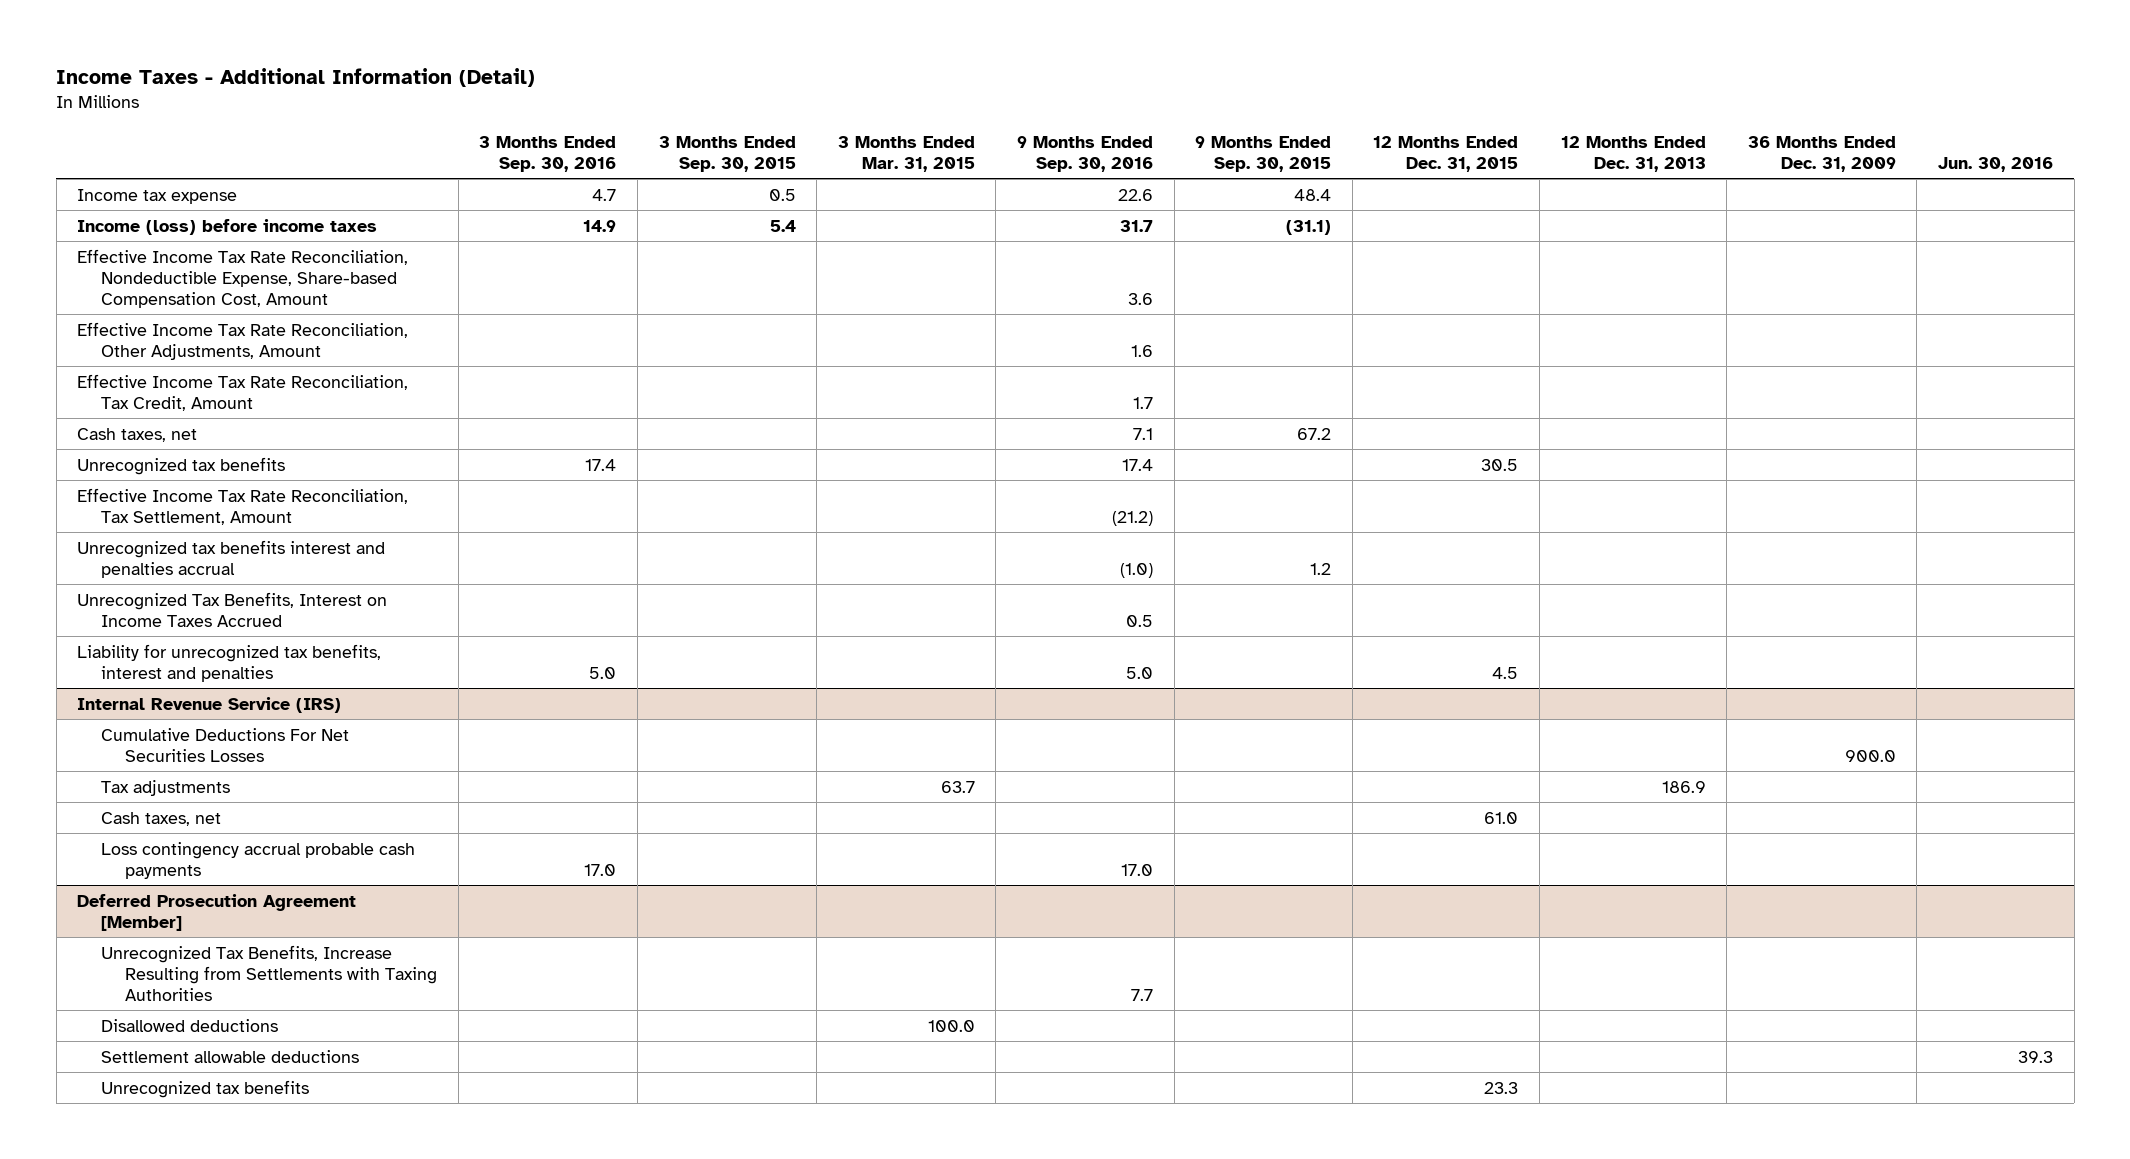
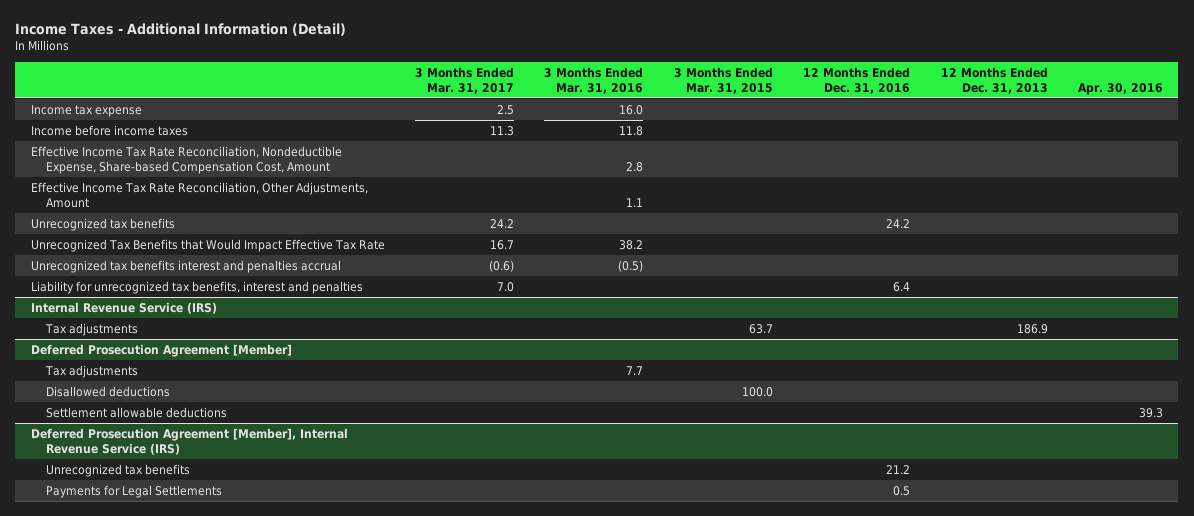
[479,135,617,173] 3 Months Ended Sep. 30, 2016 -> none
[658,135,796,173] 3 Months Ended Sep. 30, 2015 -> none
[1016,135,1153,173] 9 Months Ended Sep. 30, 2016 -> none
[1195,135,1332,173] 9 Months Ended Sep. 30, 2015 -> none
[1373,135,1519,173] 12 Months Ended Dec. 31, 2015 -> none
[1747,135,1896,173] 36 Months Ended Dec. 31, 2009 -> none
[1937,157,2053,173] Jun. 30, 2016 -> none
none -> [415,66,515,94] 3 Months Ended Mar. 31, 2017
none -> [544,66,644,94] 3 Months Ended Mar. 31, 2016
none -> [803,66,911,94] 12 Months Ended Dec. 31, 2016
none -> [1078,82,1164,95] Apr. 30, 2016
[77,218,378,235] Income (loss) before income taxes -> [30,124,188,136] Income before income taxes
[77,373,409,411] Effective Income Tax Rate Reconciliation, Tax Credit, Amount -> none
[77,427,198,442] Cash taxes, net -> none
[77,487,409,525] Effective Income Tax Rate Reconciliation, Tax Settlement, Amount -> none
none -> [30,238,385,252] Unrecognized Tax Benefits that Would Impact Effective Tax Rate
[77,591,388,627] Unrecognized Tax Benefits, Interest on Income Taxes Accrued -> none
[101,727,350,762] Cumulative Deductions For Net Securities Losses -> none
[101,811,222,826] Cash taxes, net -> none
[101,841,416,879] Loss contingency accrual probable cash payments -> none
[101,944,438,1001] Unrecognized Tax Benefits, Increase Resulting from Settlements with Taxing Authorities -> none
none -> [45,364,139,378] Tax adjustments
[101,1079,310,1098] Unrecognized tax benefits -> none
none -> [30,427,348,455] Deferred Prosecution Agreement [Member], Internal Revenue Service (IRS)
none -> [46,463,191,477] Unrecognized tax benefits
none -> [46,484,223,498] Payments for Legal Settlements

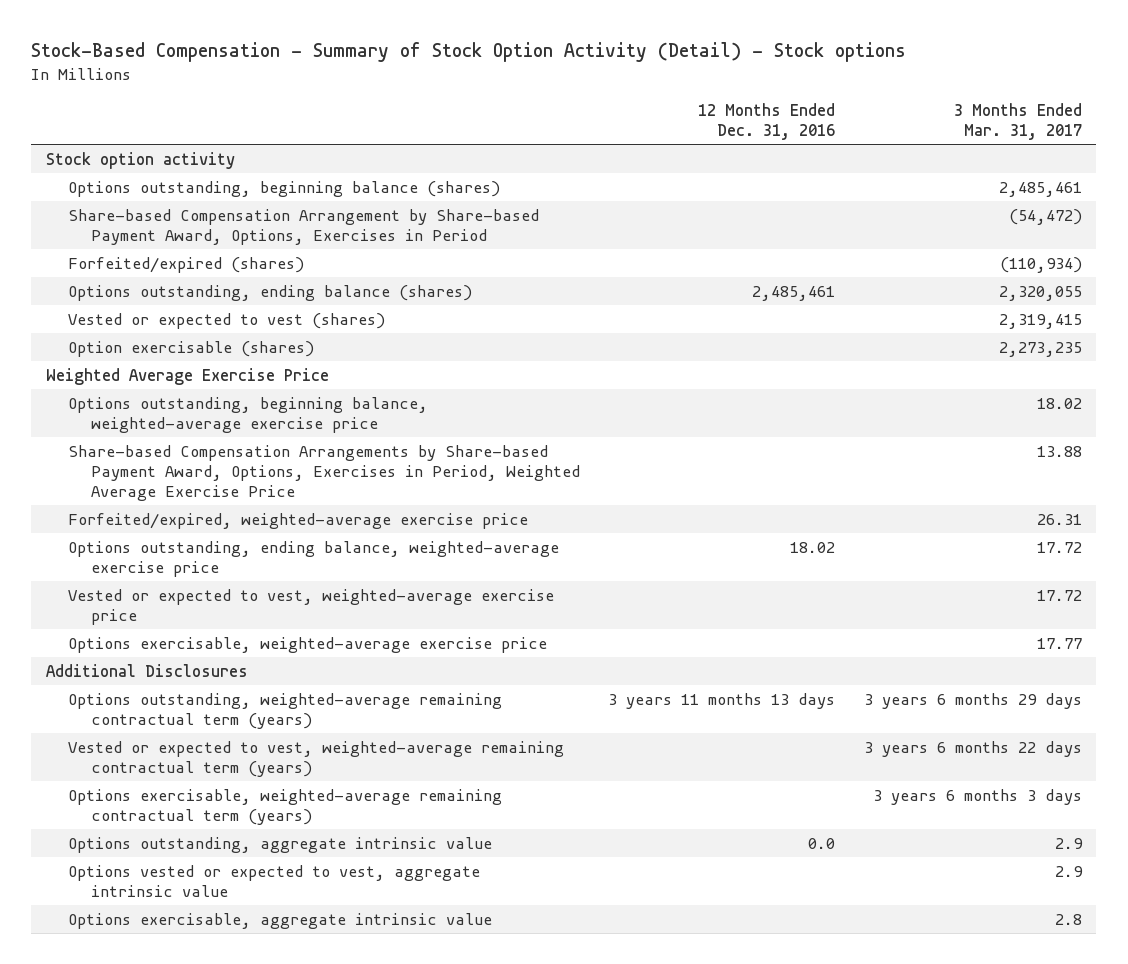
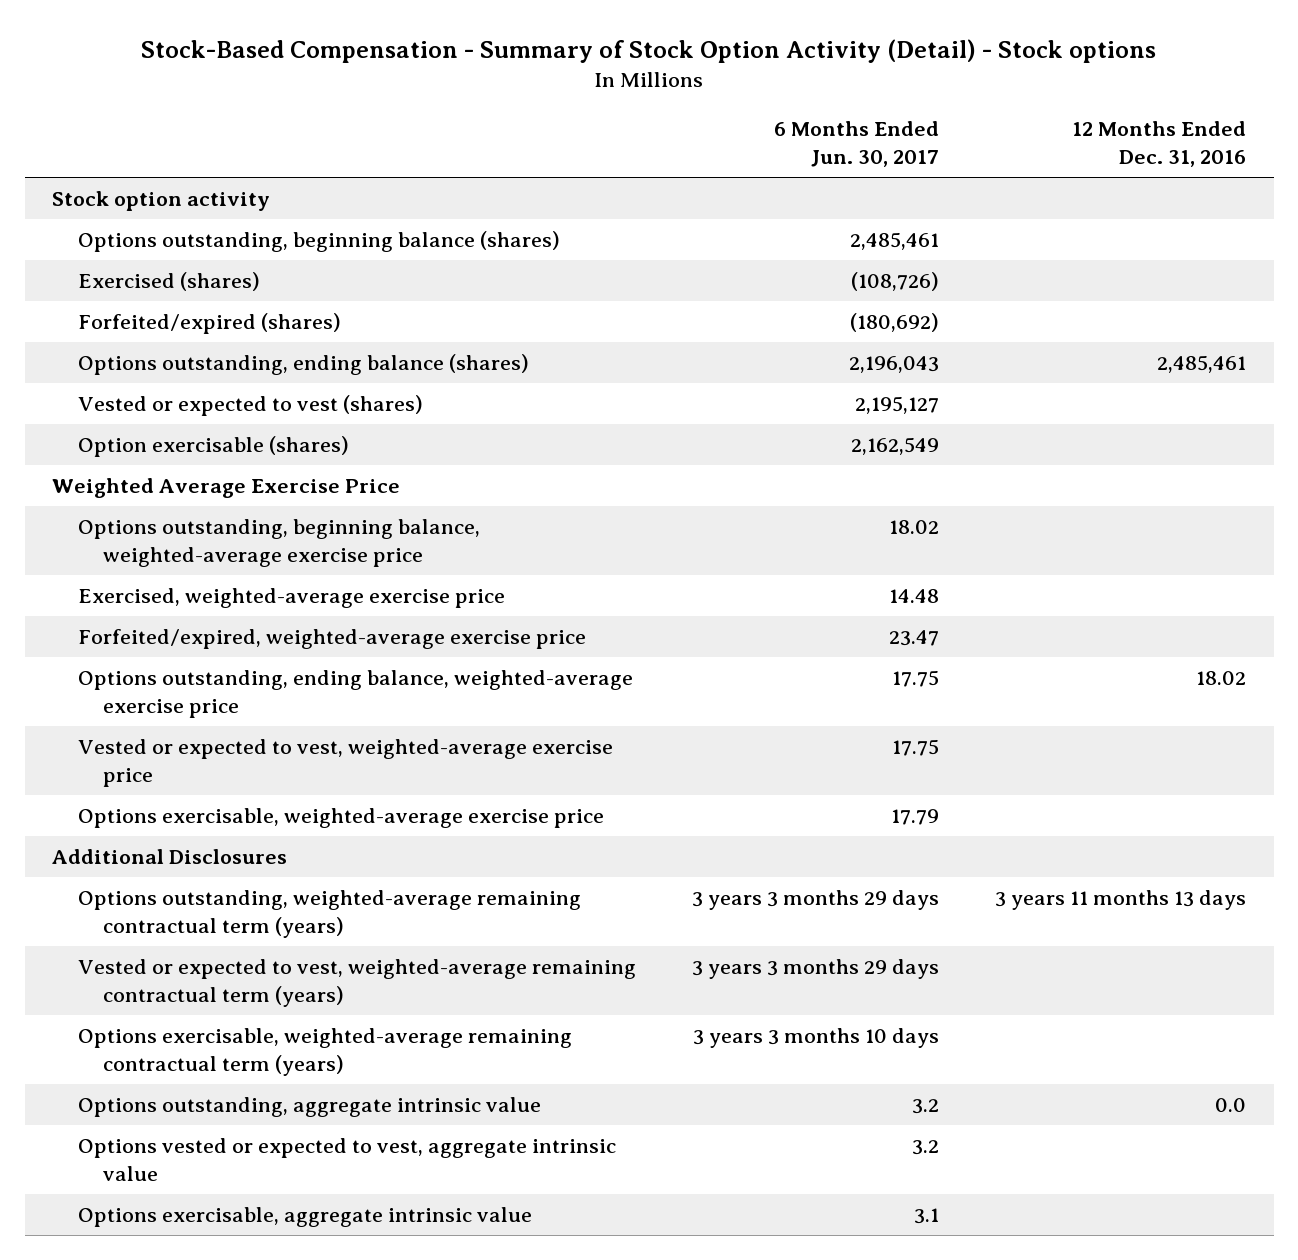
[954,102,1083,140] 3 Months Ended Mar. 31, 2017 -> none
none -> [773,121,939,167] 6 Months Ended Jun. 30, 2017
[68,208,540,245] Share-based Compensation Arrangement by Share-based Payment Award, Options, Exercises in Period -> [77,272,260,292] Exercised (shares)
[68,444,580,501] Share-based Compensation Arrangements by Share-based Payment Award, Options, Exercises in Period, Weighted Average Exercise Price -> [77,588,505,609] Exercised, weighted-average exercise price

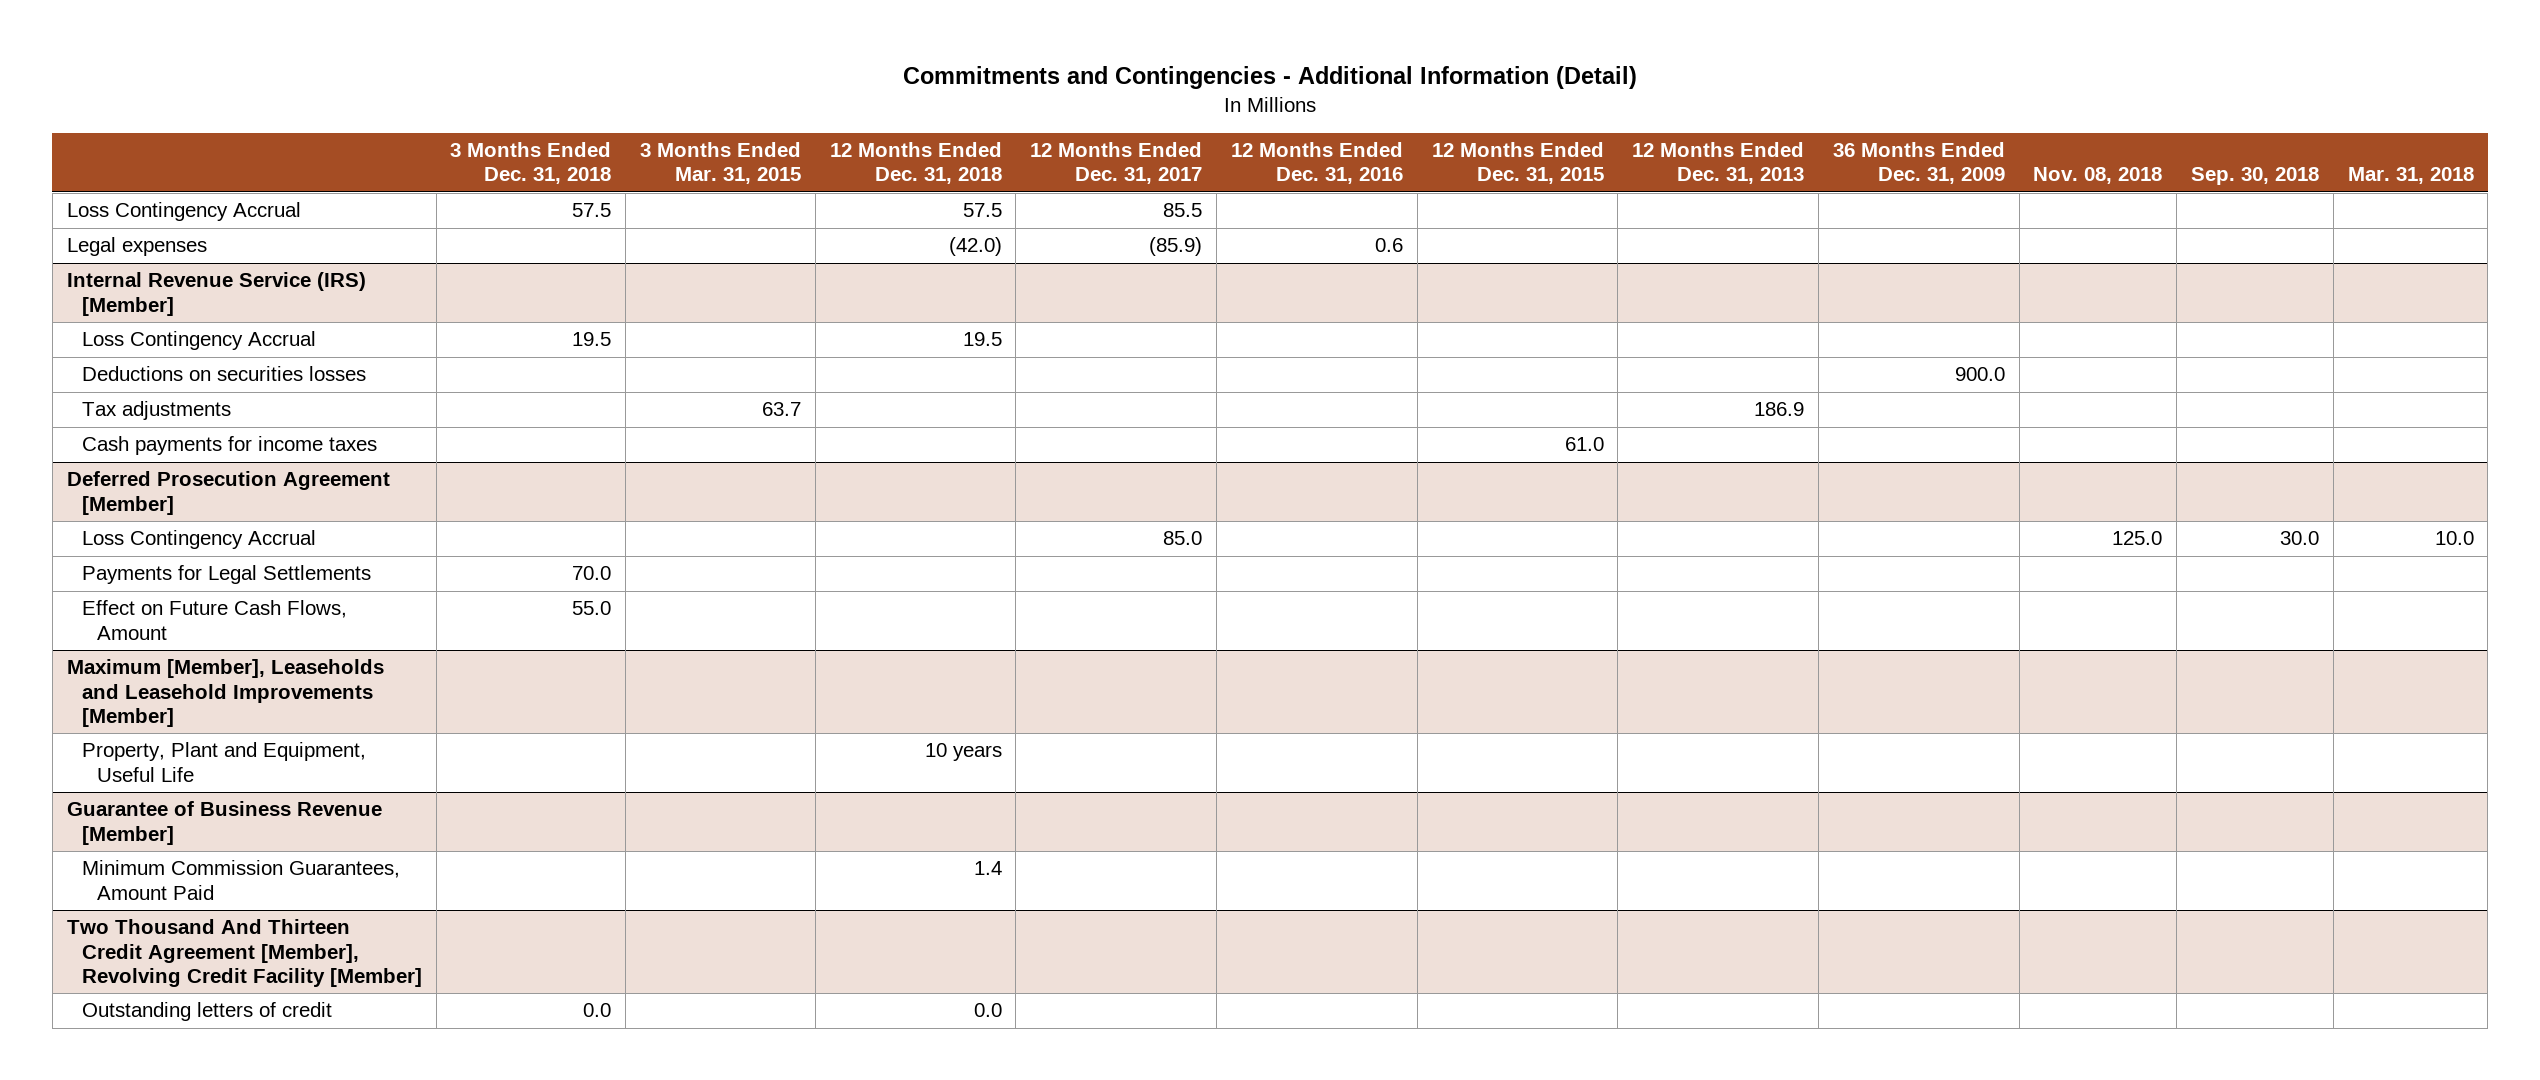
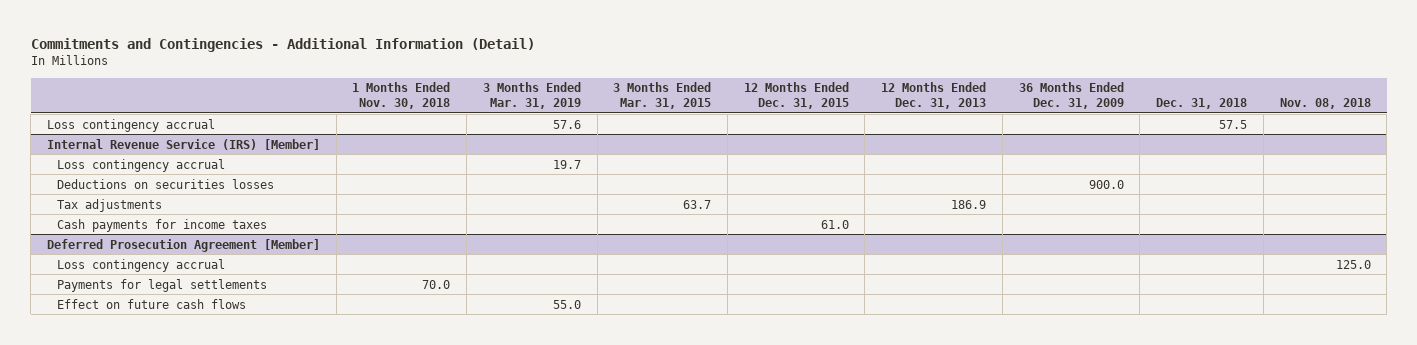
[450,142,612,185] 3 Months Ended Dec. 31, 2018 -> none
[829,142,1002,185] 12 Months Ended Dec. 31, 2018 -> none
[1030,142,1203,185] 12 Months Ended Dec. 31, 2017 -> none
[1230,142,1403,185] 12 Months Ended Dec. 31, 2016 -> none
[2190,167,2319,186] Sep. 30, 2018 -> none
[2347,167,2474,185] Mar. 31, 2018 -> none
none -> [352,82,451,110] 1 Months Ended Nov. 30, 2018
none -> [482,82,581,110] 3 Months Ended Mar. 31, 2019
none -> [1156,98,1248,110] Dec. 31, 2018
[66,237,207,257] Legal expenses -> none
[66,202,301,222] Loss Contingency Accrual -> [46,118,215,132] Loss contingency accrual
[81,331,316,351] Loss Contingency Accrual -> [56,158,225,172] Loss contingency accrual
[66,659,384,727] Maximum [Member], Leaseholds and Leasehold Improvements [Member] -> none
[81,742,366,782] Property, Plant and Equipment, Useful Life -> none
[66,801,382,845] Guarantee of Business Revenue [Member] -> none
[81,860,400,900] Minimum Commission Guarantees, Amount Paid -> none
[66,919,422,987] Two Thousand And Thirteen Credit Agreement [Member], Revolving Credit Facility [Member] -> none
[81,1002,332,1022] Outstanding letters of credit -> none
[81,530,316,550] Loss Contingency Accrual -> [56,258,225,272] Loss contingency accrual
[81,565,371,585] Payments for Legal Settlements -> [56,278,267,292] Payments for legal settlements
[81,600,347,640] Effect on Future Cash Flows, Amount -> [56,298,246,309] Effect on future cash flows

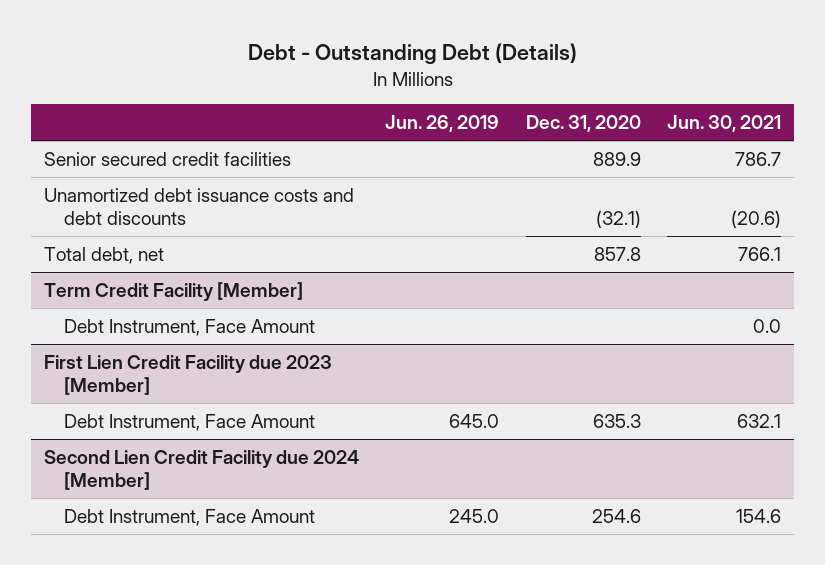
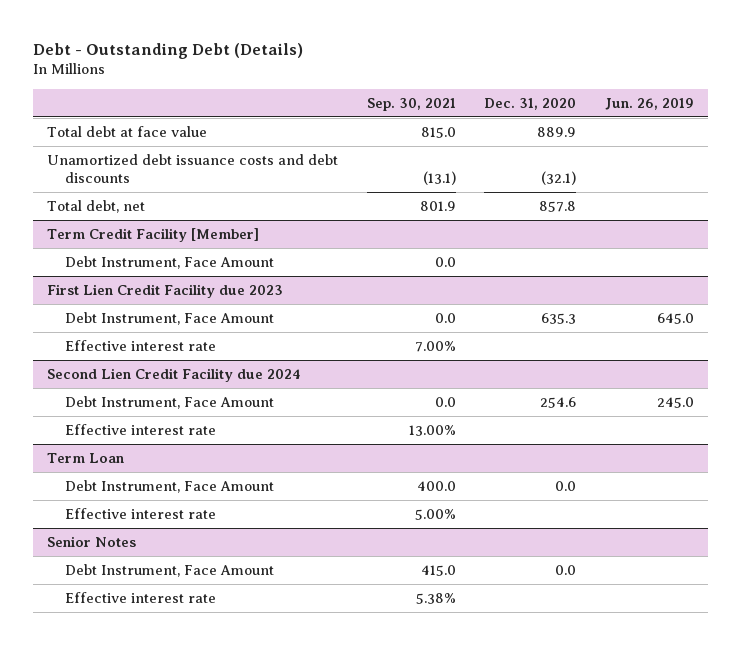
[666,115,781,133] Jun. 30, 2021 -> none
none -> [366,97,456,111] Sep. 30, 2021
[44,151,292,166] Senior secured credit facilities -> [47,125,208,137] Total debt at face value
[44,354,333,396] First Lien Credit Facility due 2023 [Member] -> [47,283,284,298] First Lien Credit Facility due 2023
none -> [64,339,216,351] Effective interest rate
[44,449,360,491] Second Lien Credit Facility due 2024 [Member] -> [47,367,301,382] Second Lien Credit Facility due 2024
none -> [64,423,216,435] Effective interest rate
none -> [47,452,125,463] Term Loan
none -> [64,479,274,493] Debt Instrument, Face Amount
none -> [64,507,216,519] Effective interest rate
none -> [47,535,137,547] Senior Notes
none -> [64,563,274,577] Debt Instrument, Face Amount
none -> [64,591,216,603] Effective interest rate

